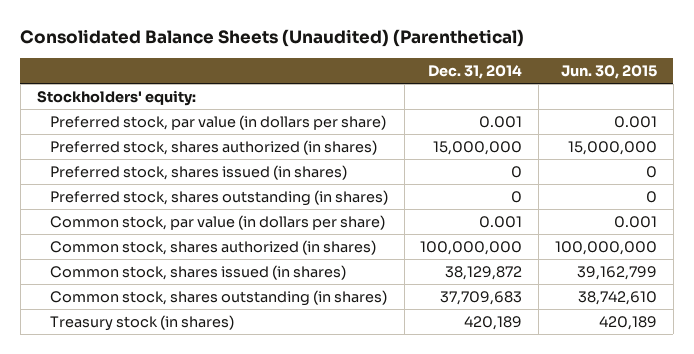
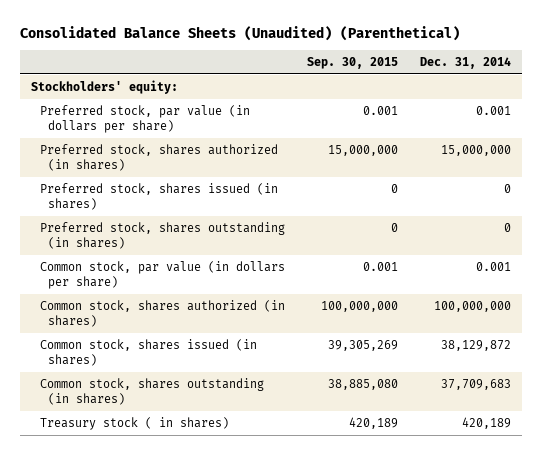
[561,64,658,79] Jun. 30, 2015 -> none
none -> [306,56,398,69] Sep. 30, 2015
[49,315,234,332] Treasury stock (in shares) -> [39,417,229,431] Treasury stock ( in shares)

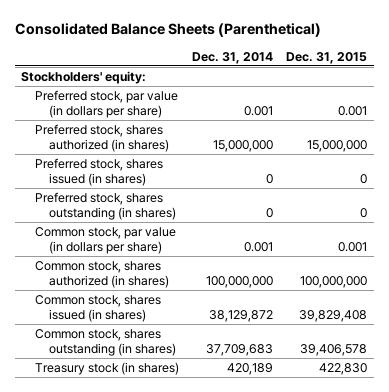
[19,25,460,41] Consolidated Balance Sheets (Unaudited) (Parenthetical) -> [14,23,321,38] Consolidated Balance Sheets (Parenthetical)
[306,56,398,69] Sep. 30, 2015 -> none
none -> [286,51,368,64] Dec. 31, 2015
[39,417,229,431] Treasury stock ( in shares) -> [35,361,180,375] Treasury stock (in shares)

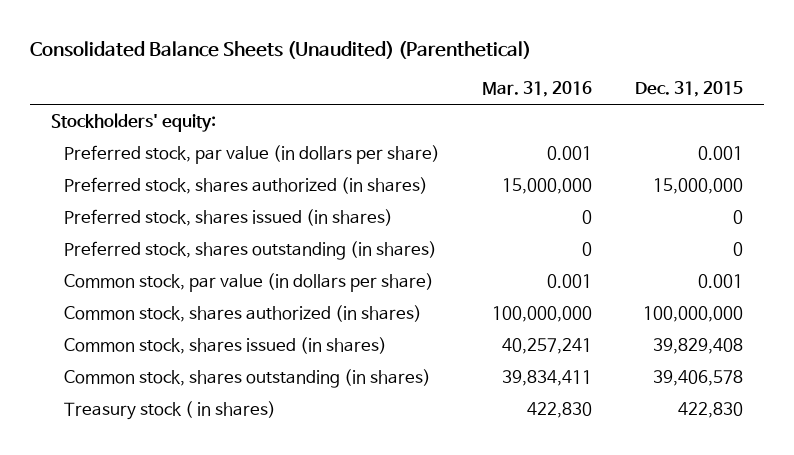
[14,23,321,38] Consolidated Balance Sheets (Parenthetical) -> [29,40,531,59] Consolidated Balance Sheets (Unaudited) (Parenthetical)
[192,51,274,64] Dec. 31, 2014 -> none
none -> [482,81,593,98] Mar. 31, 2016
[35,361,180,375] Treasury stock (in shares) -> [63,400,276,420] Treasury stock ( in shares)

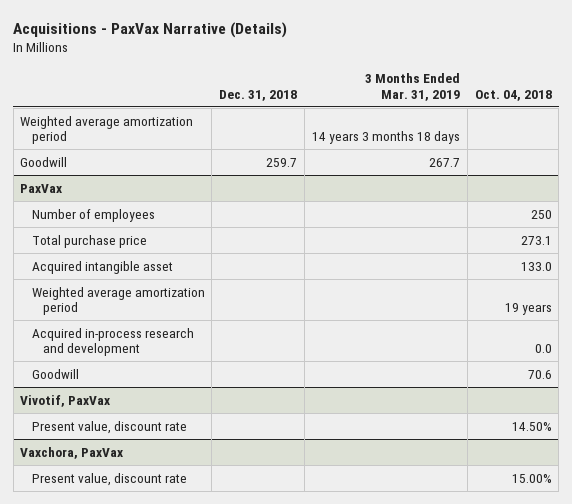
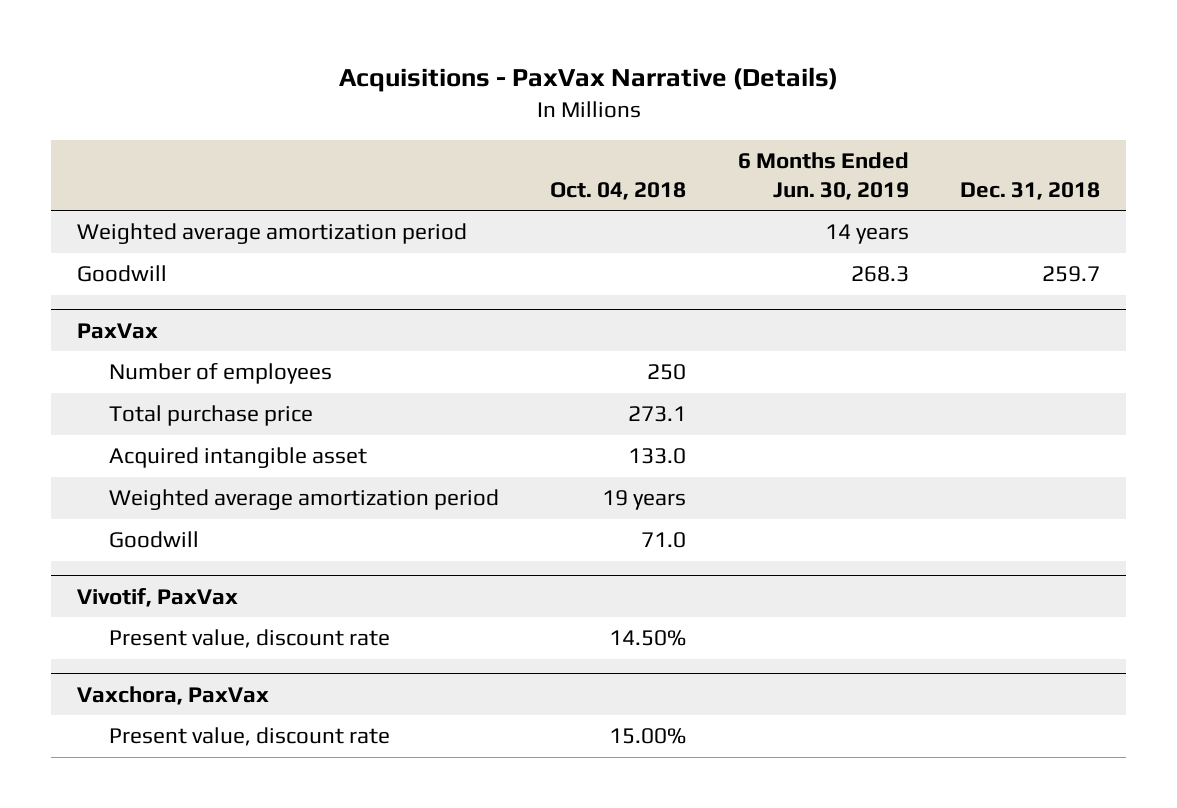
[364,73,460,101] 3 Months Ended Mar. 31, 2019 -> none
none -> [737,152,909,200] 6 Months Ended Jun. 30, 2019
[31,327,194,357] Acquired in-process research and development -> none
[527,369,552,379] 70.6 -> [641,532,687,549] 71.0

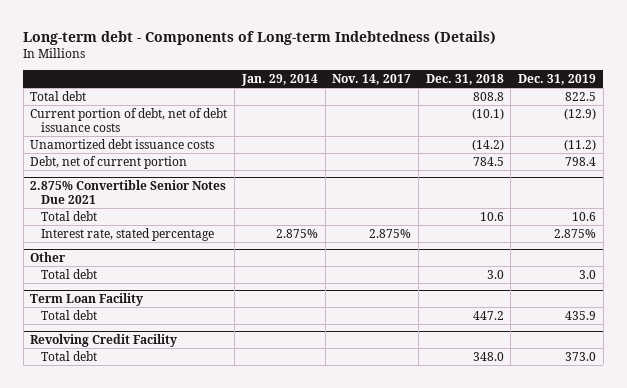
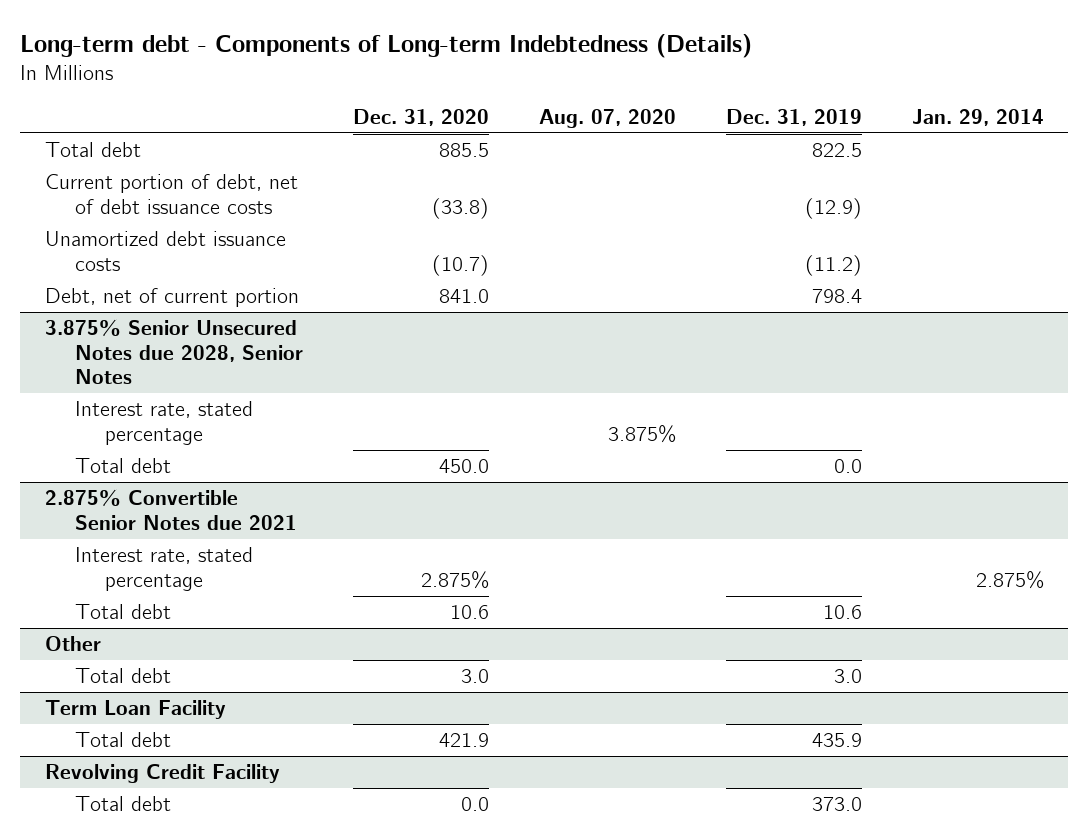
[332,74,412,86] Nov. 14, 2017 -> none
[425,74,504,86] Dec. 31, 2018 -> none
none -> [352,108,489,126] Dec. 31, 2020
none -> [538,108,676,128] Aug. 07, 2020
none -> [44,319,303,385] 3.875% Senior Unsecured Notes due 2028, Senior Notes
none -> [74,401,253,445] Interest rate, stated percentage
none -> [74,458,171,474] Total debt
[30,179,227,205] 2.875% Convertible Senior Notes Due 2021 -> [44,489,297,530] 2.875% Convertible Senior Notes due 2021
none -> [74,547,253,591] Interest rate, stated percentage
[40,227,214,241] Interest rate, stated percentage -> none

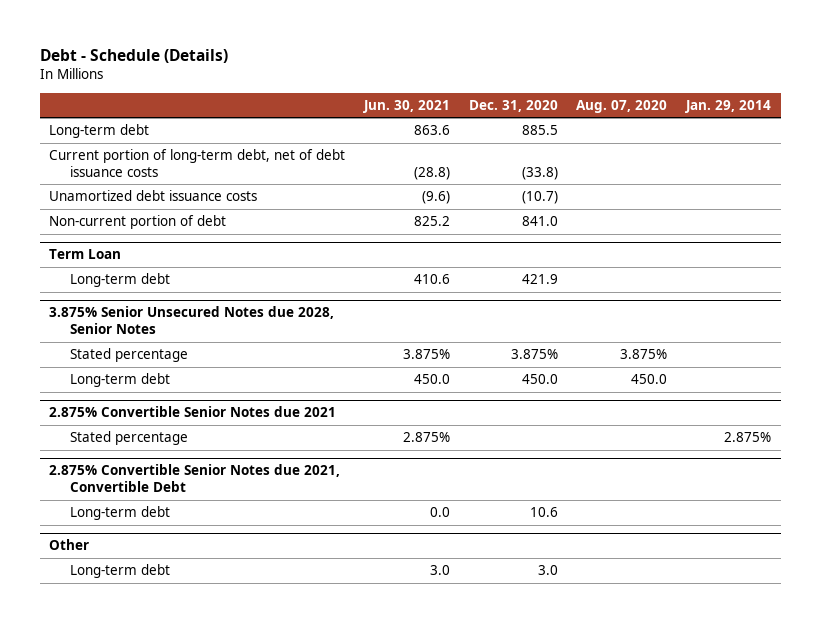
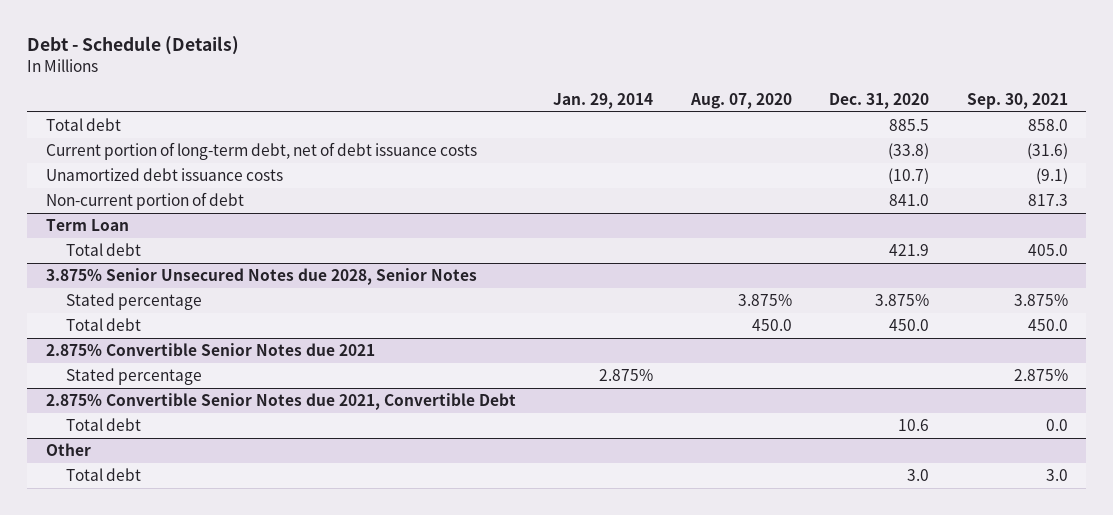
[362,99,450,113] Jun. 30, 2021 -> none
none -> [966,93,1068,110] Sep. 30, 2021
[49,124,150,139] Long-term debt -> [45,118,121,132] Total debt
[70,273,171,288] Long-term debt -> [66,243,142,257] Total debt
[70,373,171,388] Long-term debt -> [66,318,142,332] Total debt
[70,506,171,521] Long-term debt -> [66,418,142,432] Total debt
[70,564,171,579] Long-term debt -> [66,468,142,482] Total debt

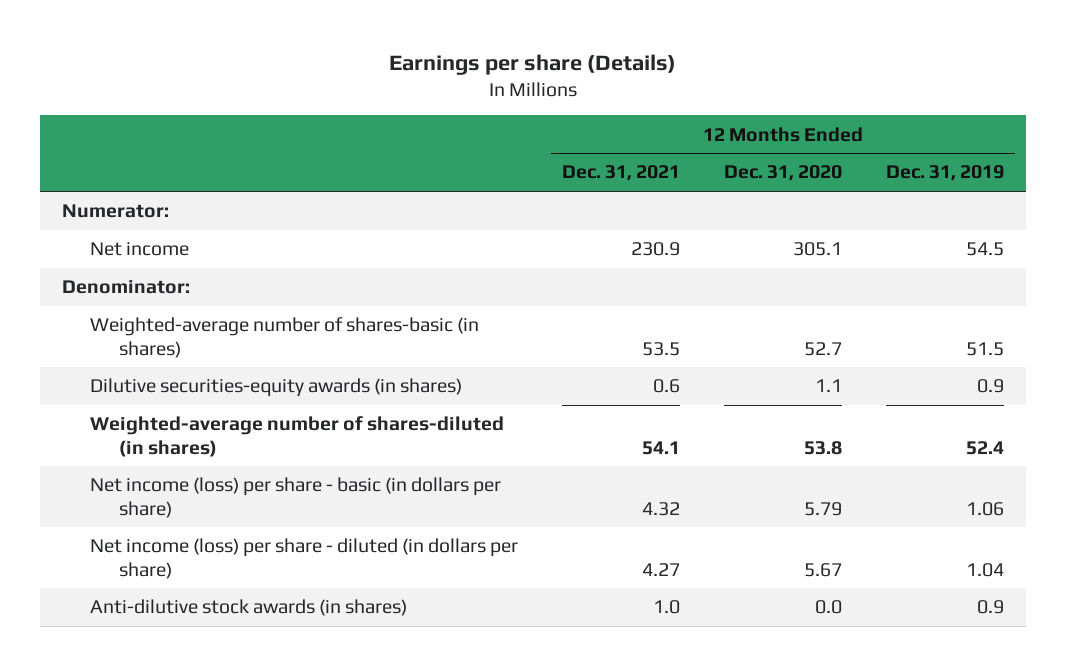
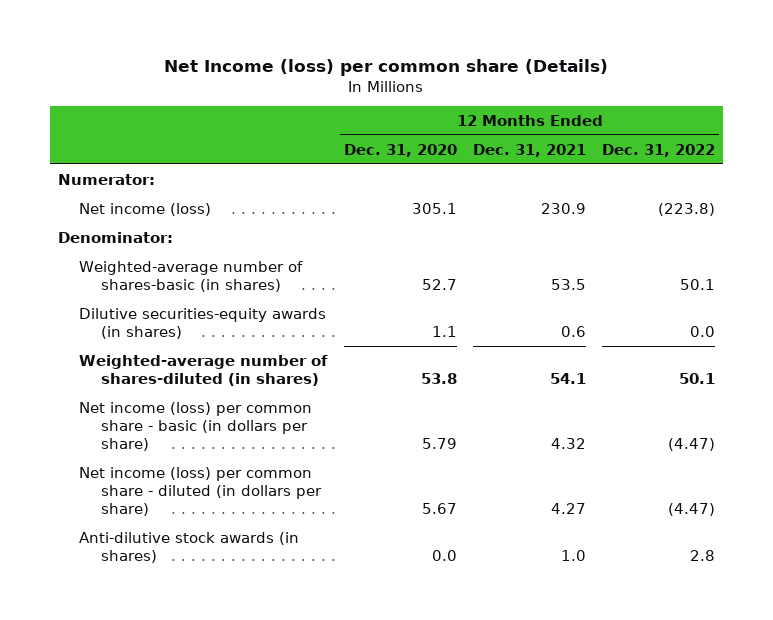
[389,54,677,76] Earnings per share (Details) -> [164,59,609,77] Net Income (loss) per common share (Details)
[886,165,1005,182] Dec. 31, 2019 -> none
none -> [601,143,715,157] Dec. 31, 2022
[90,242,190,257] Net income -> [79,202,212,216] Net income (loss)
[90,477,502,518] Net income (loss) per share - basic (in dollars per share) -> [79,401,313,451] Net income (loss) per common share - basic (in dollars per share)
[90,538,519,579] Net income (loss) per share - diluted (in dollars per share) -> [79,466,323,516] Net income (loss) per common share - diluted (in dollars per share)

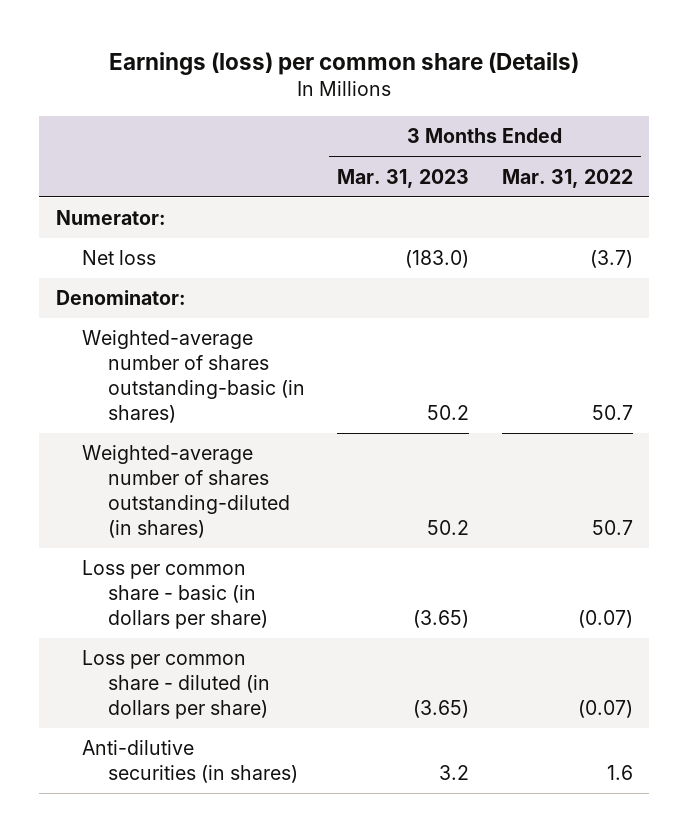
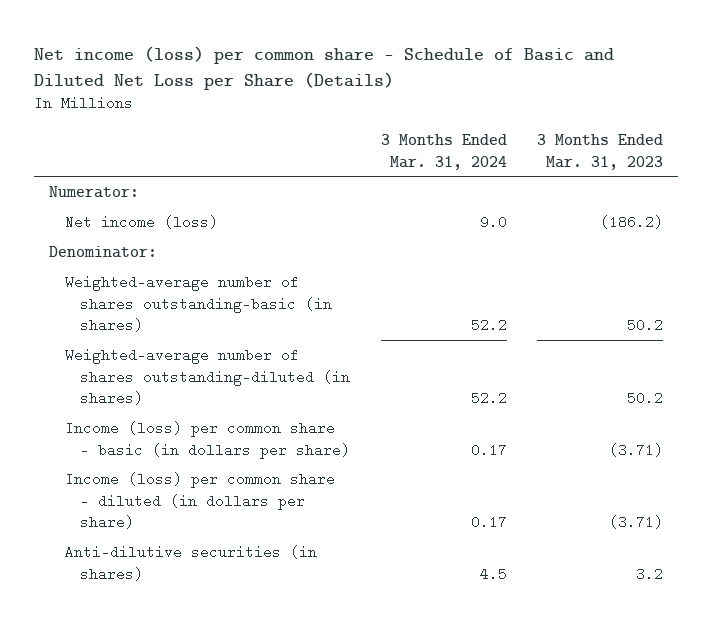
[109,51,580,75] Earnings (loss) per common share (Details) -> [33,45,614,90] Net income (loss) per common share - Schedule of Basic and Diluted Net Loss per Share (Details)
[502,168,634,188] Mar. 31, 2022 -> none
none -> [380,134,507,170] 3 Months Ended Mar. 31, 2024
[81,250,156,266] Net loss -> [64,215,218,230] Net income (loss)
[405,250,470,269] (183.0) -> [599,215,663,230] (186.2)
[81,560,268,630] Loss per common share - basic (in dollars per share) -> [64,421,351,459] Income (loss) per common share - basic (in dollars per share)
[413,610,470,629] (3.65) -> [608,442,663,457] (3.71)
[81,650,270,720] Loss per common share - diluted (in dollars per share) -> [64,472,335,529] Income (loss) per common share - diluted (in dollars per share)
[413,700,470,719] (3.65) -> [608,514,663,529] (3.71)

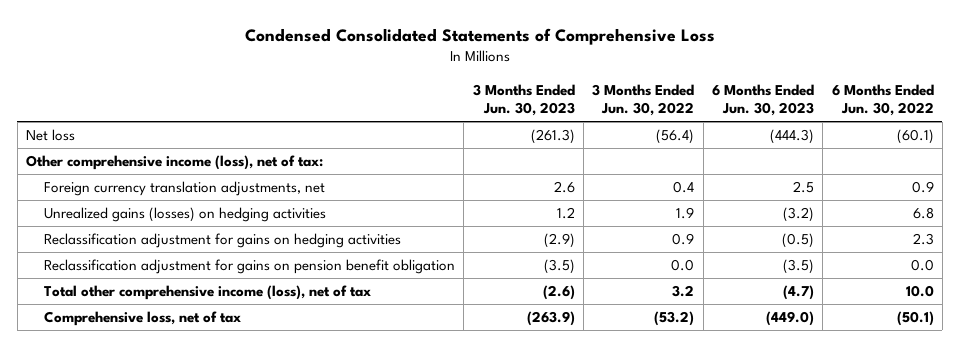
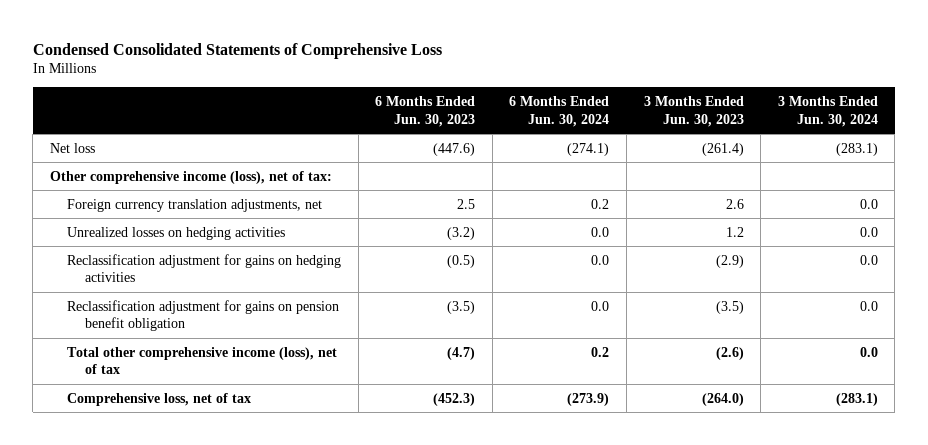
[592,83,695,117] 3 Months Ended Jun. 30, 2022 -> none
[831,83,934,117] 6 Months Ended Jun. 30, 2022 -> none
none -> [509,95,610,127] 6 Months Ended Jun. 30, 2024
none -> [777,95,878,127] 3 Months Ended Jun. 30, 2024
[530,129,575,145] (261.3) -> [701,142,744,156] (261.4)
[769,129,814,145] (444.3) -> [433,142,476,156] (447.6)
[43,207,326,223] Unrealized gains (losses) on hedging activities -> [67,226,286,240] Unrealized losses on hedging activities
[526,311,575,327] (263.9) -> [701,392,744,406] (264.0)
[765,311,814,327] (449.0) -> [433,392,476,406] (452.3)

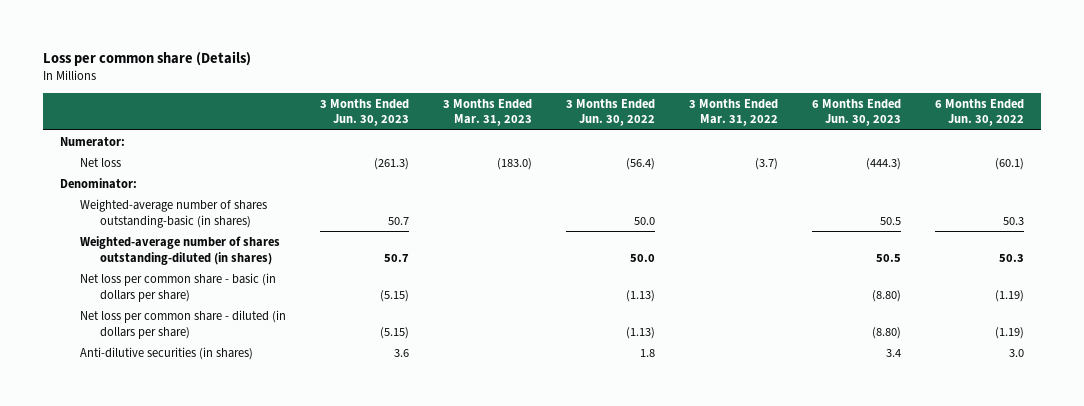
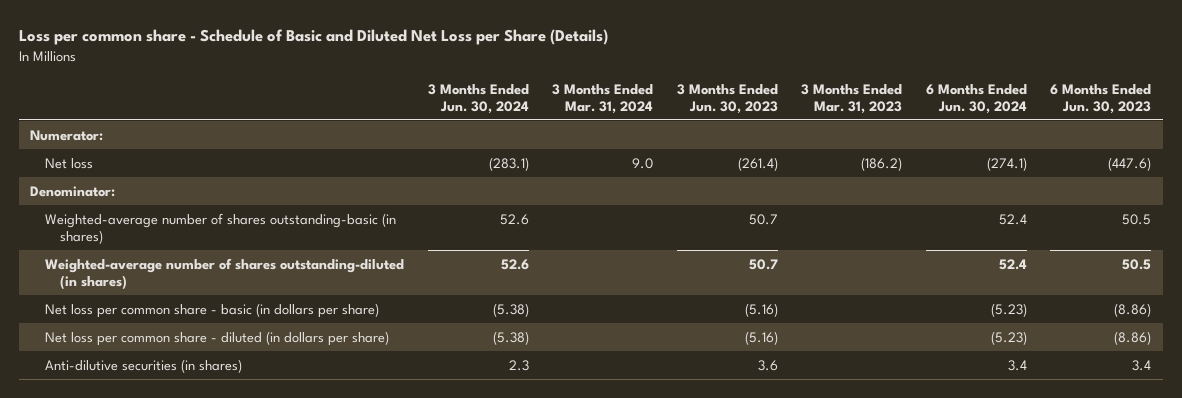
[43,50,252,66] Loss per common share (Details) -> [18,29,608,46] Loss per common share - Schedule of Basic and Diluted Net Loss per Share (Details)
[566,98,656,127] 3 Months Ended Jun. 30, 2022 -> none
[689,98,779,127] 3 Months Ended Mar. 31, 2022 -> none
[935,98,1025,127] 6 Months Ended Jun. 30, 2022 -> none
none -> [427,83,529,114] 3 Months Ended Jun. 30, 2024
none -> [552,83,654,114] 3 Months Ended Mar. 31, 2024
none -> [925,83,1027,114] 6 Months Ended Jun. 30, 2024
[374,157,410,170] (261.3) -> [737,156,778,171] (261.4)
[497,157,533,170] (183.0) -> [861,156,903,171] (186.2)
[866,157,902,170] (444.3) -> [1108,156,1152,171] (447.6)
[380,289,410,302] (5.15) -> [744,302,778,317] (5.16)
[872,289,902,302] (8.80) -> [1114,302,1152,317] (8.86)
[380,326,410,339] (5.15) -> [744,330,778,345] (5.16)
[872,326,902,339] (8.80) -> [1114,330,1152,345] (8.86)

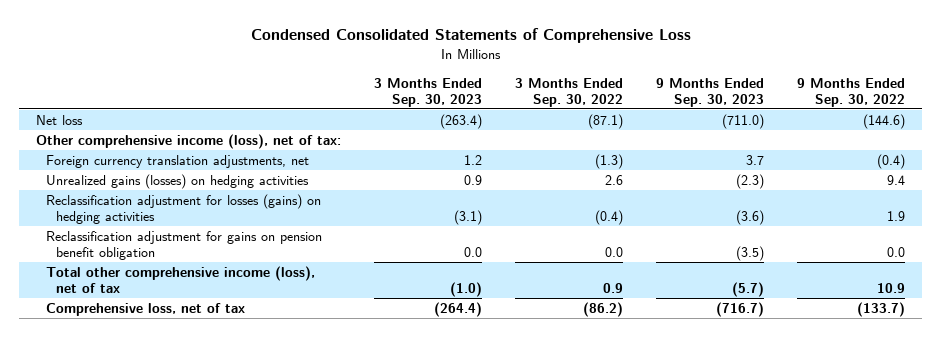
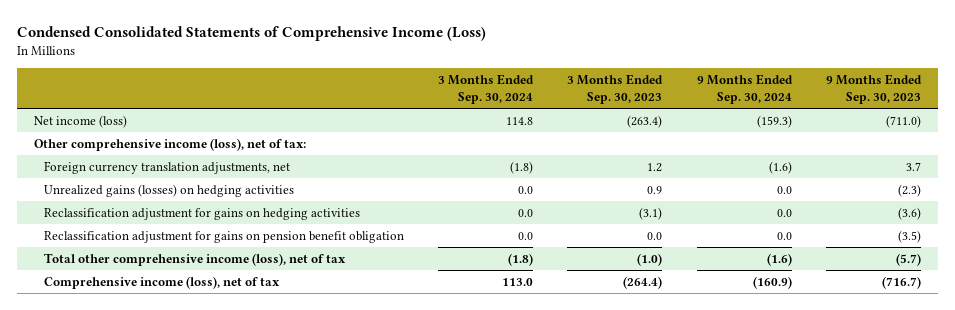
[250,28,691,44] Condensed Consolidated Statements of Comprehensive Loss -> [16,26,486,42] Condensed Consolidated Statements of Comprehensive Income (Loss)
[515,77,624,107] 3 Months Ended Sep. 30, 2022 -> none
[797,77,906,107] 9 Months Ended Sep. 30, 2022 -> none
none -> [438,74,535,105] 3 Months Ended Sep. 30, 2024
none -> [696,74,793,105] 9 Months Ended Sep. 30, 2024
[35,114,83,125] Net loss -> [33,114,127,128] Net income (loss)
[46,193,322,224] Reclassification adjustment for losses (gains) on hedging activities -> [43,207,360,220] Reclassification adjustment for gains on hedging activities
[46,302,246,316] Comprehensive loss, net of tax -> [43,275,280,289] Comprehensive income (loss), net of tax

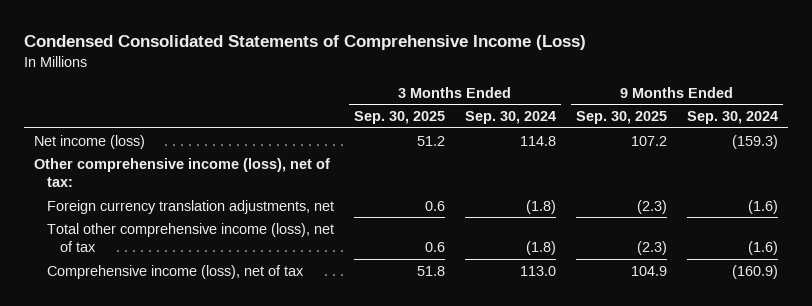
[567,74,664,105] 3 Months Ended Sep. 30, 2023 -> none
[825,74,922,105] 9 Months Ended Sep. 30, 2023 -> none
none -> [354,111,446,125] Sep. 30, 2025
none -> [576,111,668,125] Sep. 30, 2025
[43,183,294,197] Unrealized gains (losses) on hedging activities -> none
[43,207,360,220] Reclassification adjustment for gains on hedging activities -> none
[43,230,404,243] Reclassification adjustment for gains on pension benefit obligation -> none

